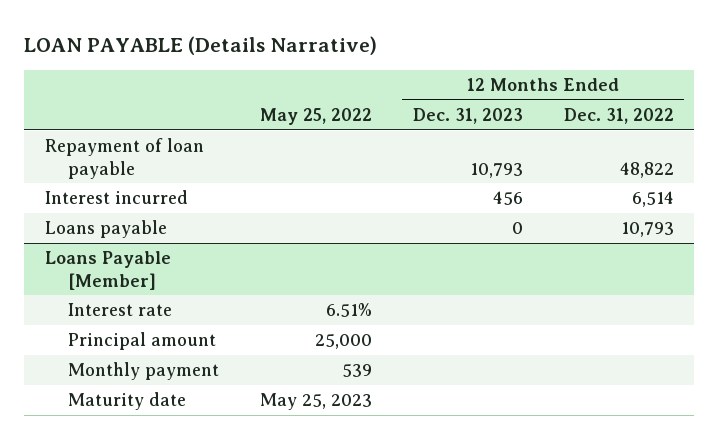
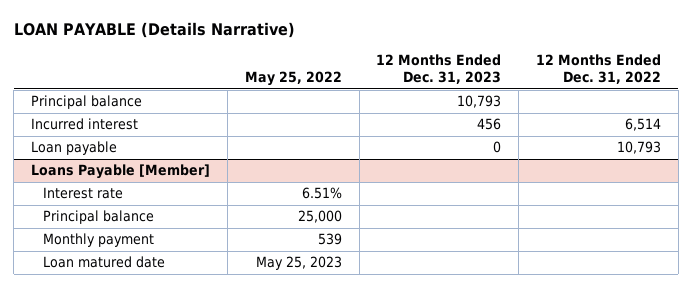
[44,138,204,179] Repayment of loan payable -> none
none -> [31,95,143,110] Principal balance
[44,190,188,205] Interest incurred -> [31,118,139,131] Incurred interest
[44,220,167,239] Loans payable -> [31,141,118,156] Loan payable
[67,332,216,351] Principal amount -> [43,210,155,225] Principal balance
[67,392,186,411] Maturity date -> [43,256,166,269] Loan matured date

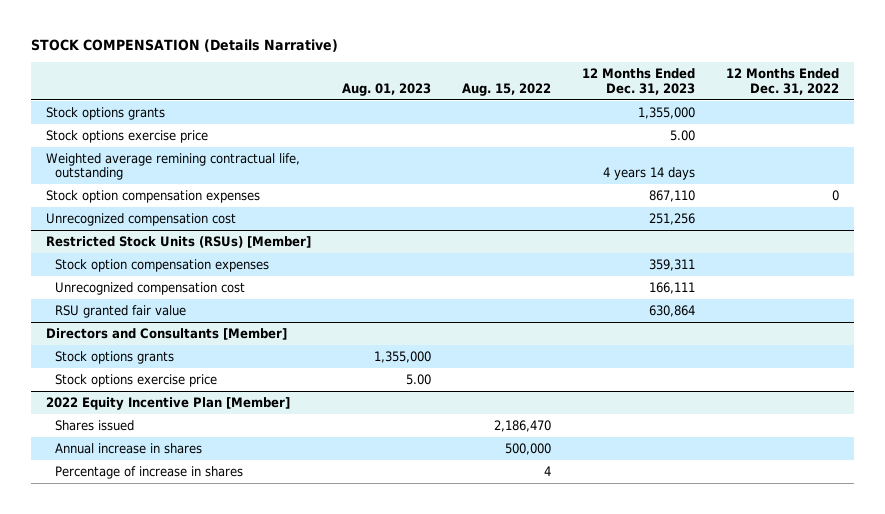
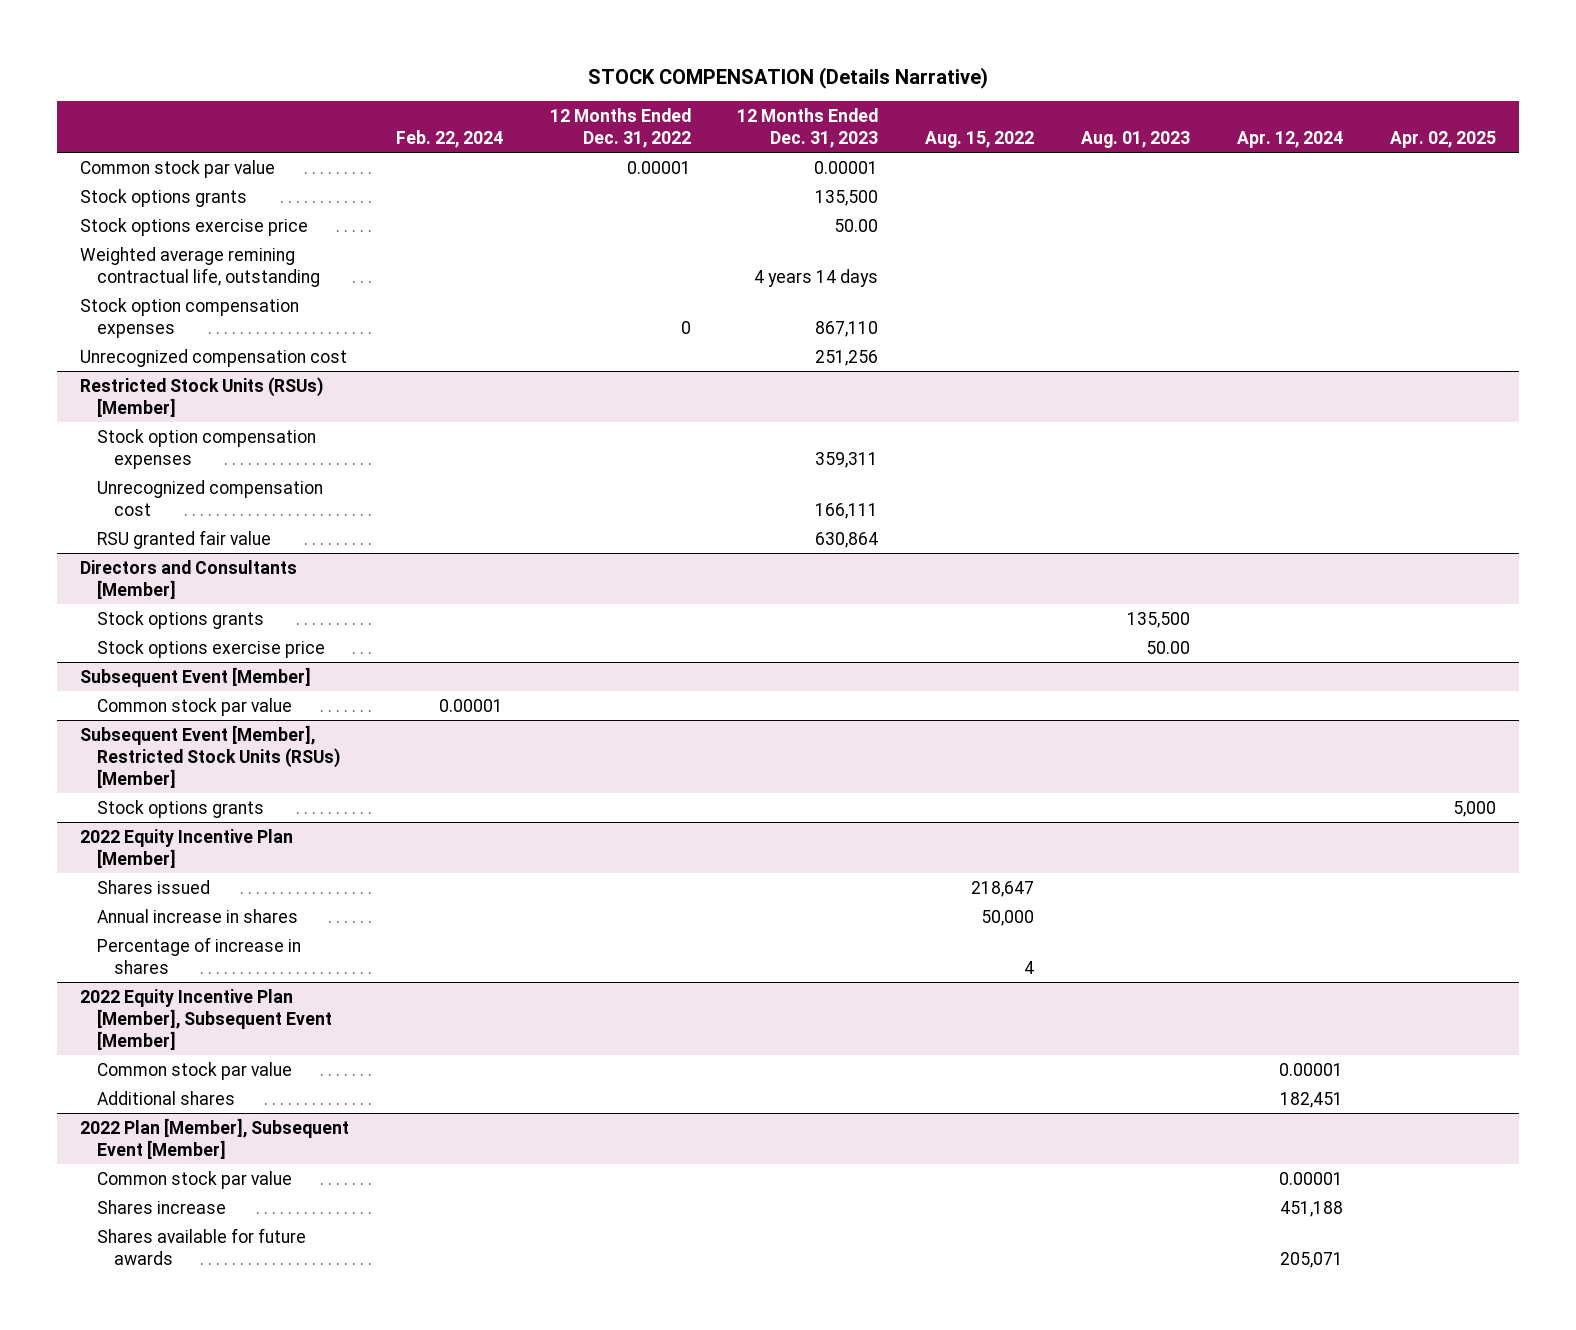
none -> [395,130,503,149] Feb. 22, 2024
none -> [1236,131,1343,149] Apr. 12, 2024
none -> [1389,131,1496,149] Apr. 02, 2025
none -> [80,159,276,178] Common stock par value
[638,106,696,119] 1,355,000 -> [815,189,879,206] 135,500
[670,129,696,141] 5.00 -> [834,218,879,232] 50.00
[374,350,432,363] 1,355,000 -> [1127,611,1191,628] 135,500
[406,373,432,385] 5.00 -> [1146,640,1191,654] 50.00
none -> [80,666,312,687] Subsequent Event [Member]
none -> [96,697,292,716] Common stock par value
none -> [80,724,340,788] Subsequent Event [Member], Restricted Stock Units (RSUs) [Member]
none -> [96,799,264,818] Stock options grants
[494,419,552,432] 2,186,470 -> [971,880,1035,897] 218,647
[505,442,552,455] 500,000 -> [981,909,1035,926] 50,000
none -> [80,988,332,1050] 2022 Equity Incentive Plan [Member], Subsequent Event [Member]
none -> [96,1061,292,1080] Common stock par value
none -> [96,1090,235,1105] Additional shares
none -> [80,1117,350,1159] 2022 Plan [Member], Subsequent Event [Member]
none -> [96,1170,292,1189] Common stock par value
none -> [96,1199,226,1214] Shares increase
none -> [96,1227,306,1265] Shares available for future awards

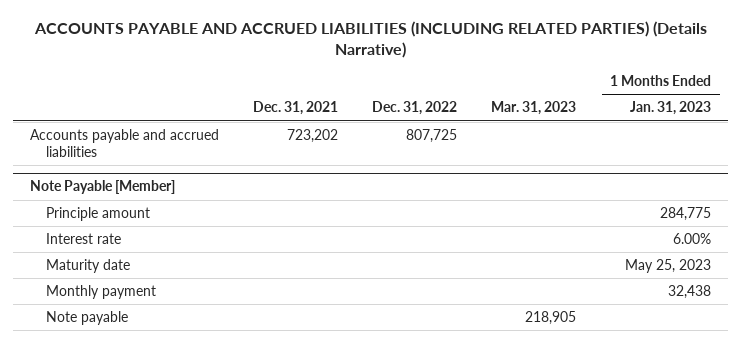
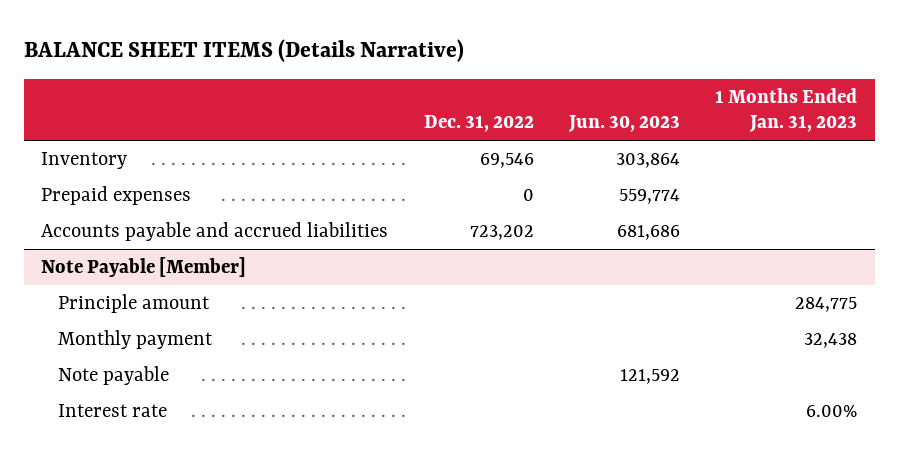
[33,21,707,58] ACCOUNTS PAYABLE AND ACCRUED LIABILITIES (INCLUDING RELATED PARTIES) (Details Narrative) -> [23,39,464,63] BALANCE SHEET ITEMS (Details Narrative)
[253,101,339,116] Dec. 31, 2021 -> none
[491,101,577,116] Mar. 31, 2023 -> none
none -> [568,115,681,133] Jun. 30, 2023
none -> [41,152,128,170] Inventory
none -> [41,186,192,206] Prepaid expenses
[406,128,458,143] 807,725 -> [469,225,534,241] 723,202
[45,258,130,273] Maturity date -> none
[45,232,121,244] Interest rate -> [58,404,168,418] Interest rate

